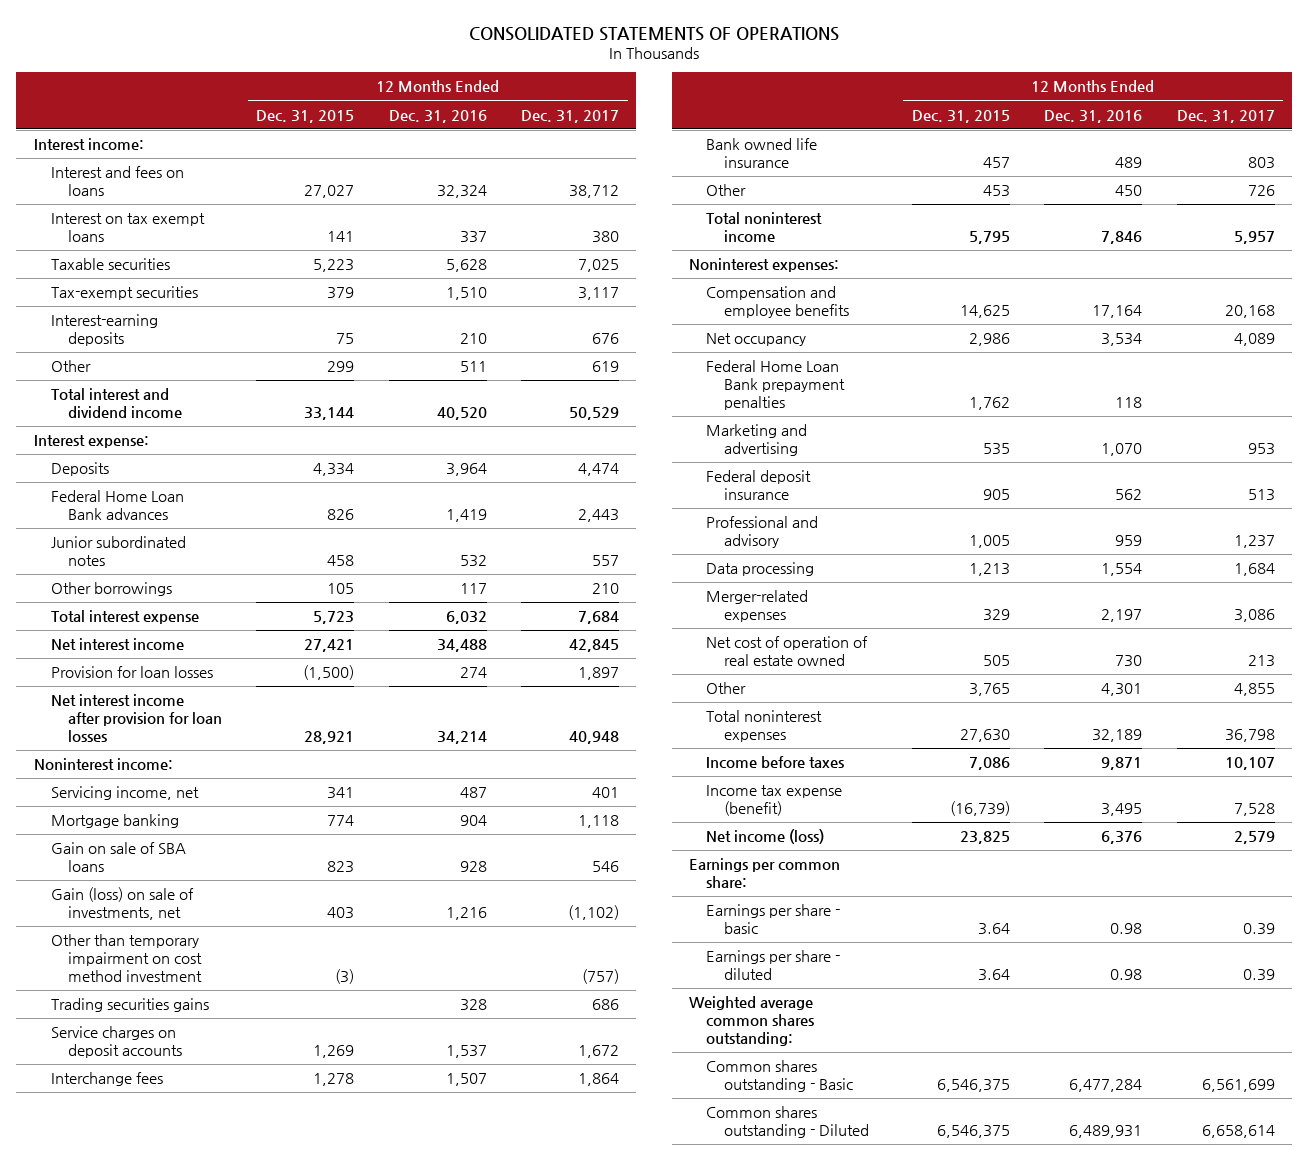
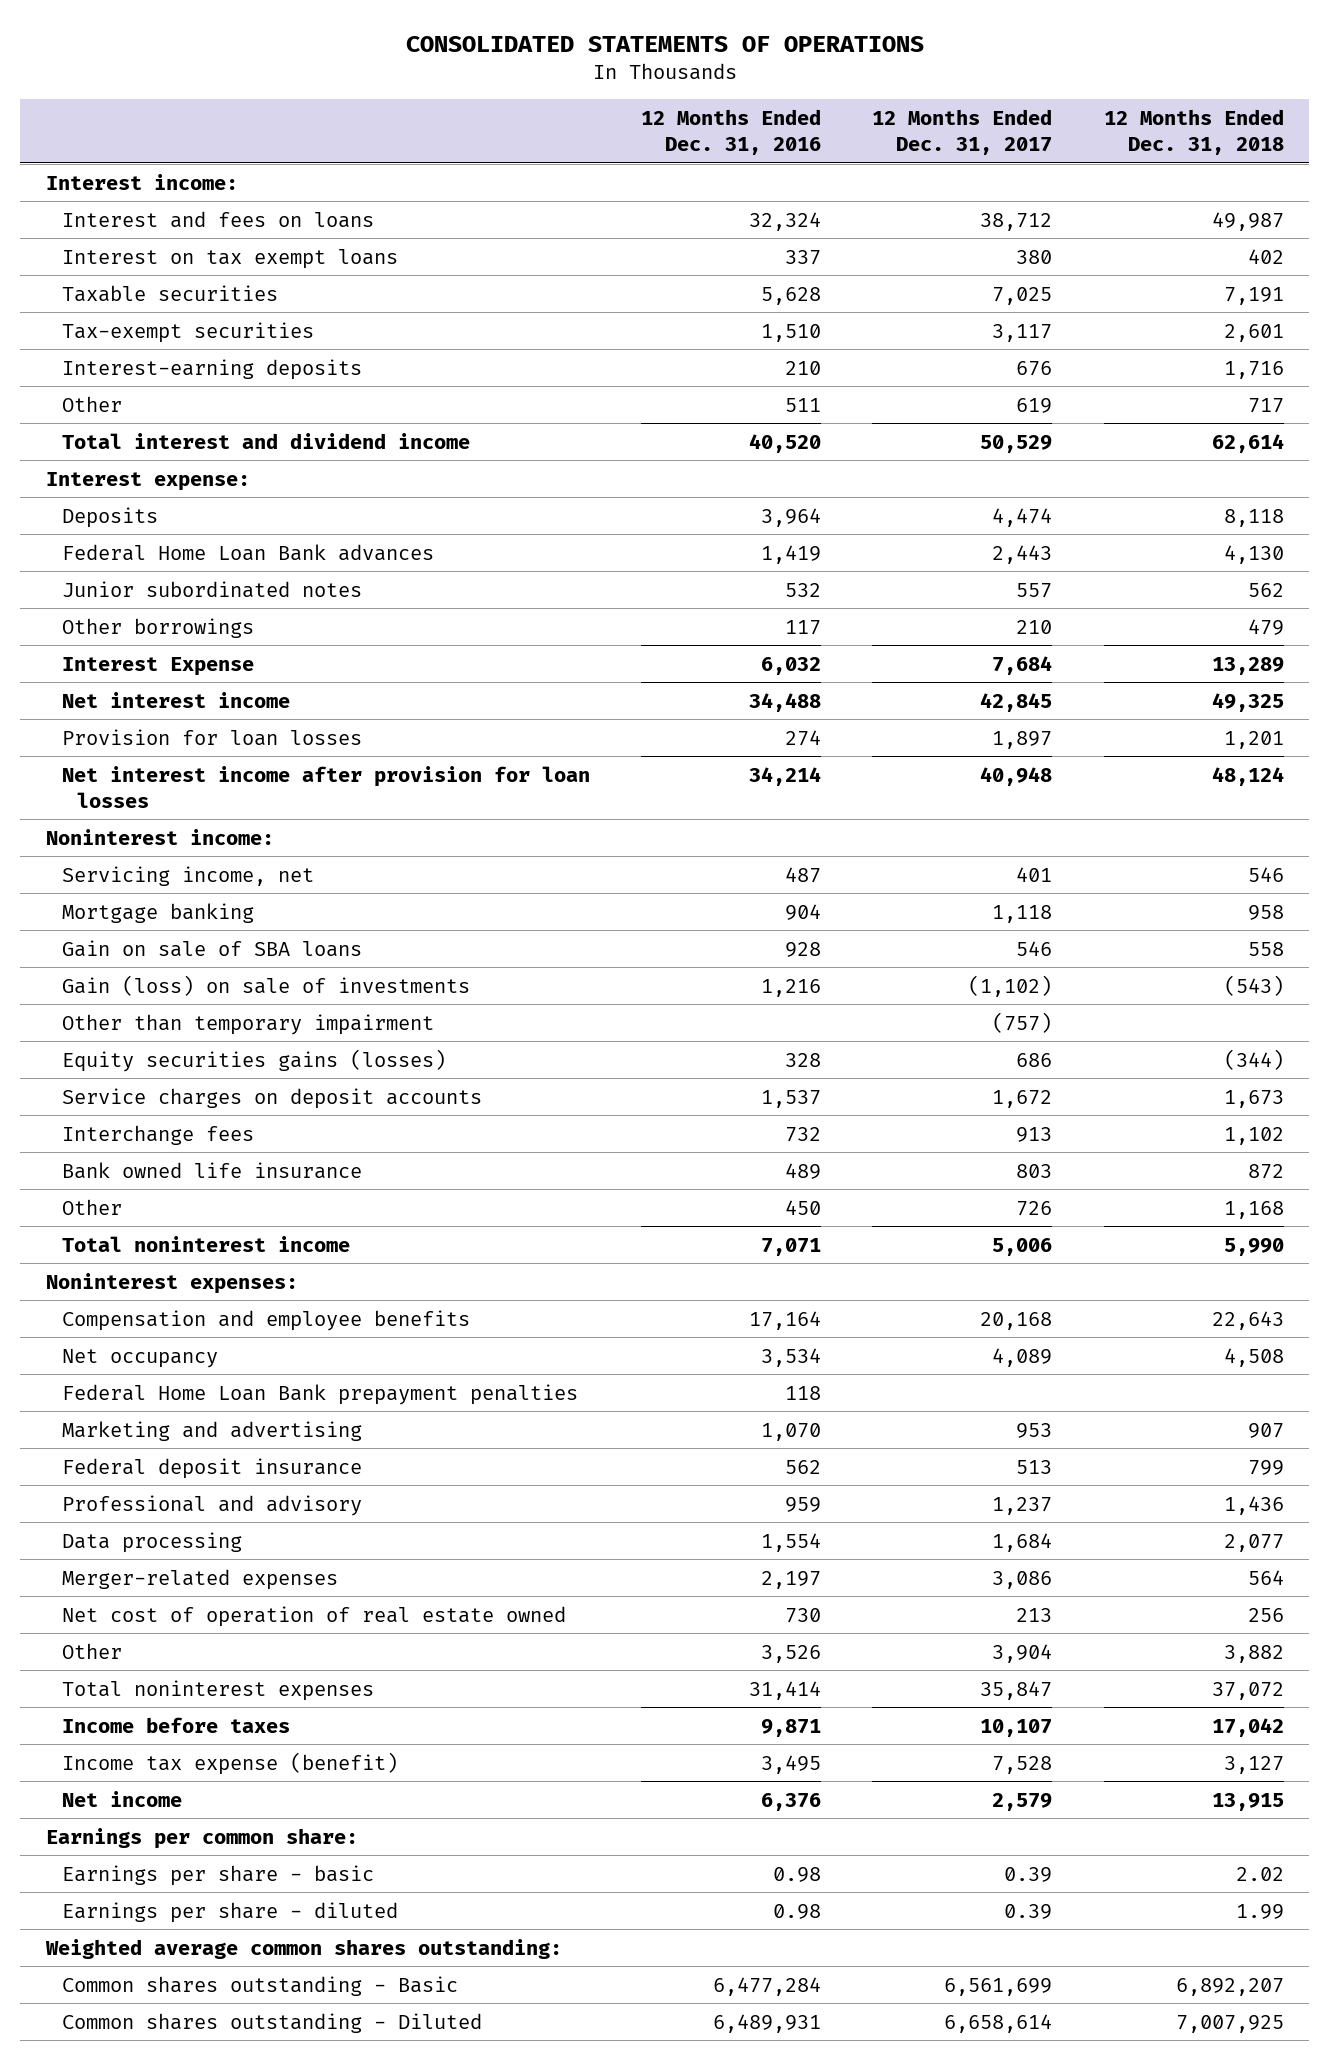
[256,109,355,123] Dec. 31, 2015 -> none
none -> [1103,109,1284,155] 12 Months Ended Dec. 31, 2018
[50,610,199,625] Total interest expense -> [61,656,254,676] Interest Expense
[50,887,194,921] Gain (loss) on sale of investments, net -> [61,974,470,996] Gain (loss) on sale of investments
[50,934,203,983] Other than temporary impairment on cost method investment -> [61,1013,434,1035] Other than temporary impairment
[50,998,209,1013] Trading securities gains -> [61,1048,446,1072] Equity securities gains (losses)
[445,1073,487,1087] 1,507 -> [785,1126,822,1142] 732
[578,1073,620,1087] 1,864 -> [1016,1126,1053,1142] 913
[1101,231,1143,245] 7,846 -> [761,1237,822,1256] 7,071
[1233,231,1275,245] 5,957 -> [992,1237,1053,1256] 5,006
[1101,683,1143,697] 4,301 -> [761,1644,822,1663] 3,526
[1233,683,1275,697] 4,855 -> [992,1643,1053,1663] 3,904
[1092,729,1143,743] 32,189 -> [749,1680,822,1700] 31,414
[1224,729,1275,743] 36,798 -> [980,1680,1053,1700] 35,847
[706,829,825,845] Net income (loss) -> [61,1790,182,1807] Net income

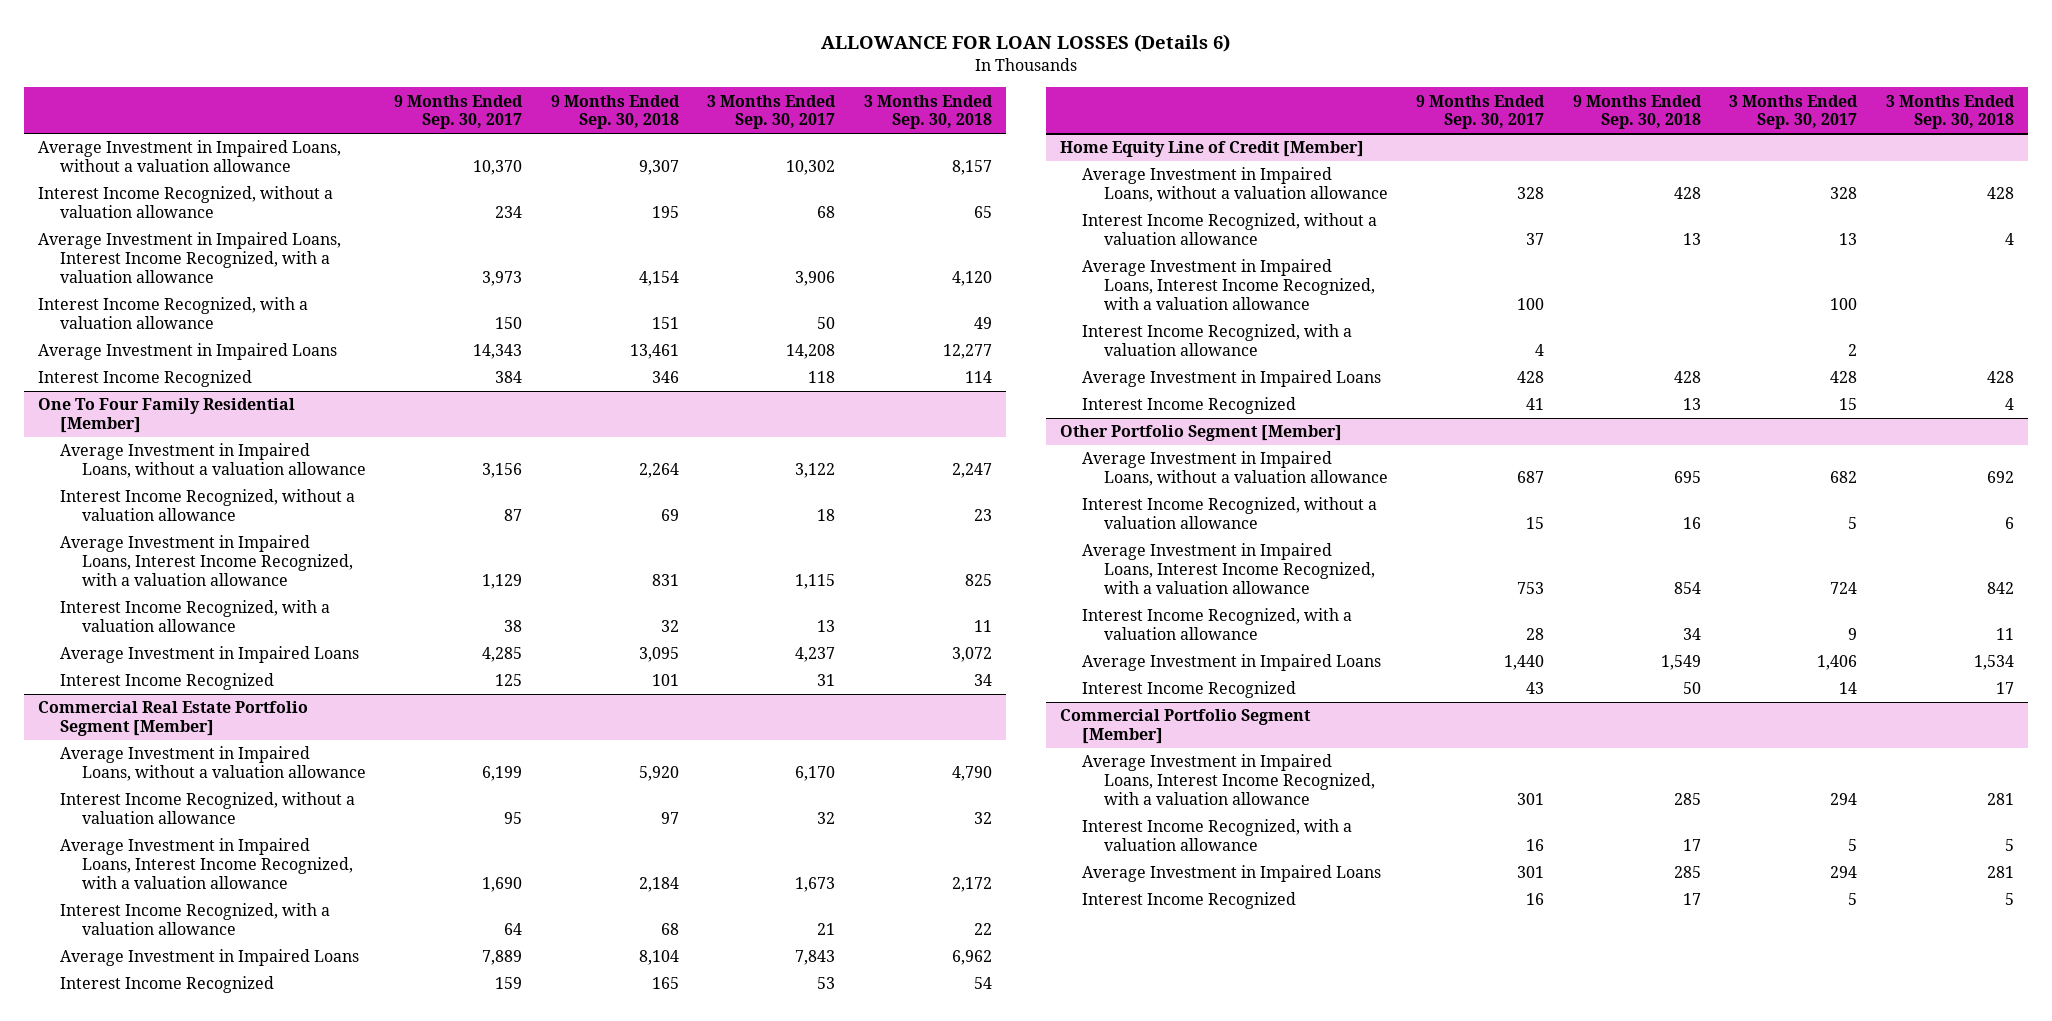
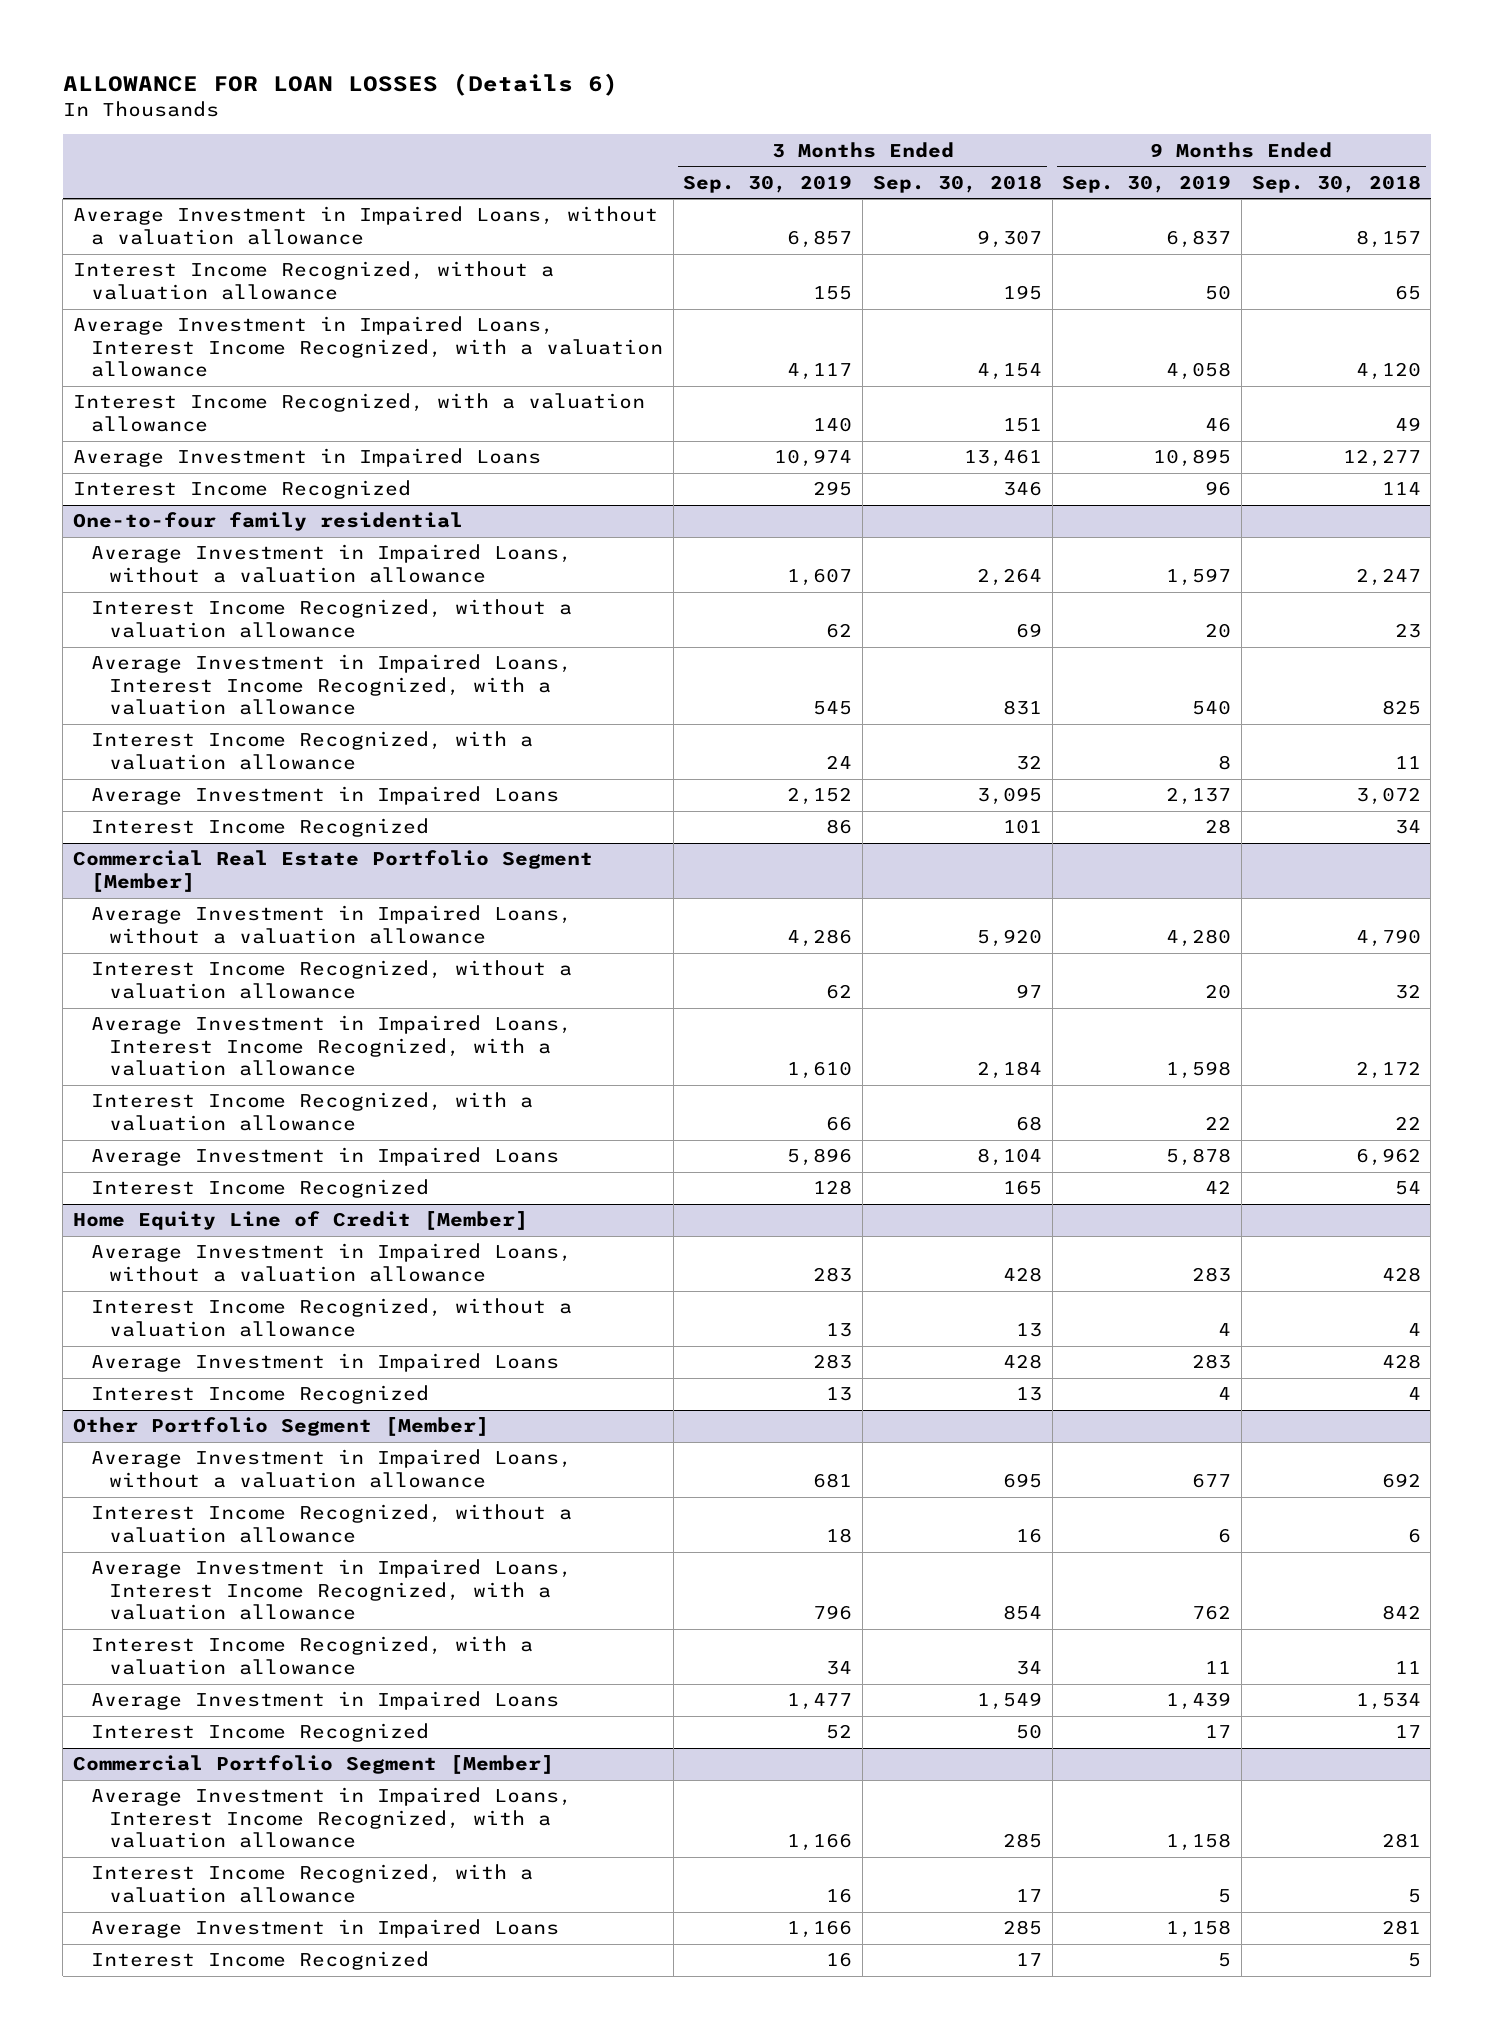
[394,94,524,130] 9 Months Ended Sep. 30, 2017 -> none
[707,94,837,130] 3 Months Ended Sep. 30, 2017 -> none
none -> [683,174,853,193] Sep. 30, 2019
none -> [1062,174,1232,193] Sep. 30, 2019
[638,160,679,176] 9,307 -> [1355,229,1421,248] 8,157
[951,160,992,176] 8,157 -> [976,229,1042,248] 9,307
[651,206,679,219] 195 -> [1394,284,1421,300] 65
[973,206,992,219] 65 -> [1002,284,1042,300] 195
[638,270,679,286] 4,154 -> [1355,362,1421,381] 4,120
[951,270,992,286] 4,120 -> [976,363,1042,381] 4,154
[651,317,679,330] 151 -> [1394,416,1421,431] 49
[973,317,992,330] 49 -> [1002,417,1042,432] 151
[629,344,679,360] 13,461 -> [1342,449,1421,468] 12,277
[942,344,992,360] 12,277 -> [963,449,1042,468] 13,461
[651,371,679,384] 346 -> [1381,482,1421,496] 114
[964,371,992,384] 114 -> [1002,481,1042,497] 346
[38,398,296,434] One To Four Family Residential [Member] -> [72,512,463,532] One-to-four family residential
[638,463,679,479] 2,264 -> [1355,567,1421,586] 2,247
[951,463,992,479] 2,247 -> [976,567,1042,586] 2,264
[660,509,679,522] 69 -> [1394,622,1421,638] 23
[973,509,992,522] 23 -> [1015,622,1042,638] 69
[651,573,679,586] 831 -> [1381,700,1421,716] 825
[964,573,992,586] 825 -> [1002,700,1042,716] 831
[660,620,679,633] 32 -> [1394,755,1421,769] 11
[973,620,992,633] 11 -> [1015,754,1042,770] 32
[638,647,679,663] 3,095 -> [1355,787,1421,806] 3,072
[951,647,992,663] 3,072 -> [976,787,1042,806] 3,095
[651,674,679,687] 101 -> [1394,820,1421,835] 34
[973,674,992,687] 34 -> [1002,819,1042,835] 101
[638,766,679,782] 5,920 -> [1355,928,1421,947] 4,790
[951,766,992,782] 4,790 -> [976,928,1042,947] 5,920
[660,812,679,825] 97 -> [1394,983,1421,999] 32
[973,812,992,825] 32 -> [1015,983,1042,998] 97
[638,876,679,892] 2,184 -> [1355,1061,1421,1080] 2,172
[951,876,992,892] 2,172 -> [976,1061,1042,1080] 2,184
[660,923,679,936] 68 -> [1394,1115,1421,1130] 22
[973,923,992,936] 22 -> [1015,1115,1042,1131] 68
[638,950,679,966] 8,104 -> [1355,1148,1421,1167] 6,962
[951,950,992,966] 6,962 -> [976,1148,1042,1167] 8,104
[651,977,679,990] 165 -> [1394,1181,1421,1196] 54
[973,977,992,990] 54 -> [1002,1180,1042,1196] 165
[1082,259,1376,310] Average Investment in Impaired Loans, Interest Income Recognized, with a valuation allowance -> none
[1082,324,1353,357] Interest Income Recognized, with a valuation allowance -> none
[1682,233,1701,246] 13 -> [1407,1322,1421,1336] 4
[2004,233,2014,246] 4 -> [1015,1322,1042,1337] 13
[1682,398,1701,411] 13 -> [1407,1387,1421,1401] 4
[2004,398,2014,411] 4 -> [1015,1387,1042,1402] 13
[1673,471,1701,484] 695 -> [1381,1472,1421,1488] 692
[1986,471,2014,484] 692 -> [1002,1472,1042,1488] 695
[1682,517,1701,530] 16 -> [1407,1527,1421,1543] 6
[2004,517,2014,530] 6 -> [1015,1527,1042,1543] 16
[1673,581,1701,594] 854 -> [1381,1605,1421,1621] 842
[1986,581,2014,594] 842 -> [1002,1605,1042,1621] 854
[1682,628,1701,641] 34 -> [1394,1660,1421,1674] 11
[1995,628,2014,641] 11 -> [1015,1660,1042,1675] 34
[1660,655,1701,671] 1,549 -> [1355,1693,1421,1711] 1,534
[1973,655,2014,671] 1,534 -> [976,1692,1042,1711] 1,549
[1682,682,1701,695] 50 -> [1394,1725,1421,1739] 17
[1995,682,2014,695] 17 -> [1015,1724,1042,1740] 50
[1673,792,1701,805] 285 -> [1381,1833,1421,1849] 281
[1986,792,2014,805] 281 -> [1002,1833,1042,1849] 285
[1682,839,1701,852] 17 -> [1407,1888,1421,1903] 5
[2004,839,2014,852] 5 -> [1015,1888,1042,1902] 17
[1673,866,1701,879] 285 -> [1381,1920,1421,1936] 281
[1986,866,2014,879] 281 -> [1002,1920,1042,1936] 285
[1682,893,1701,906] 17 -> [1407,1953,1421,1968] 5
[2004,893,2014,906] 5 -> [1015,1953,1042,1967] 17

